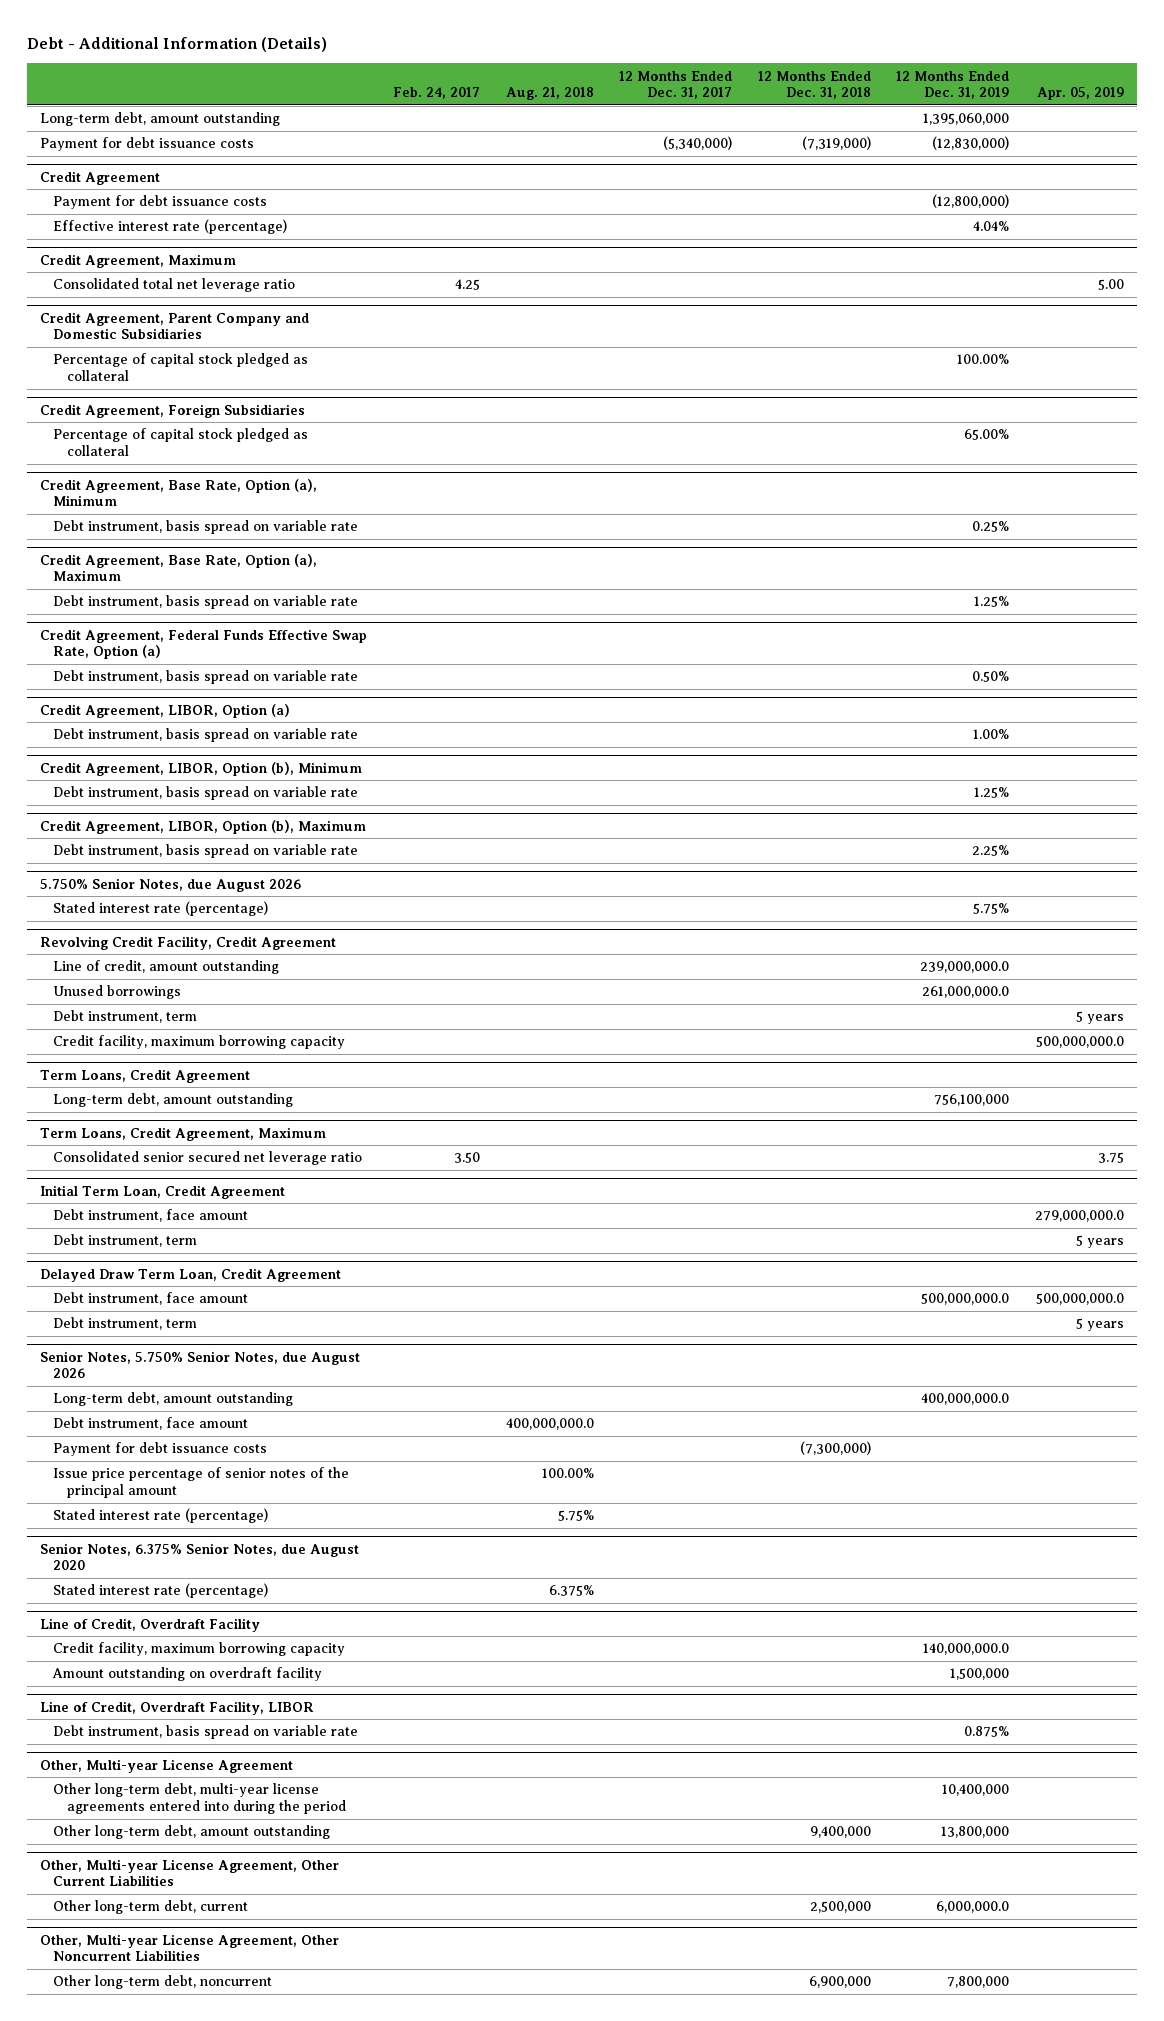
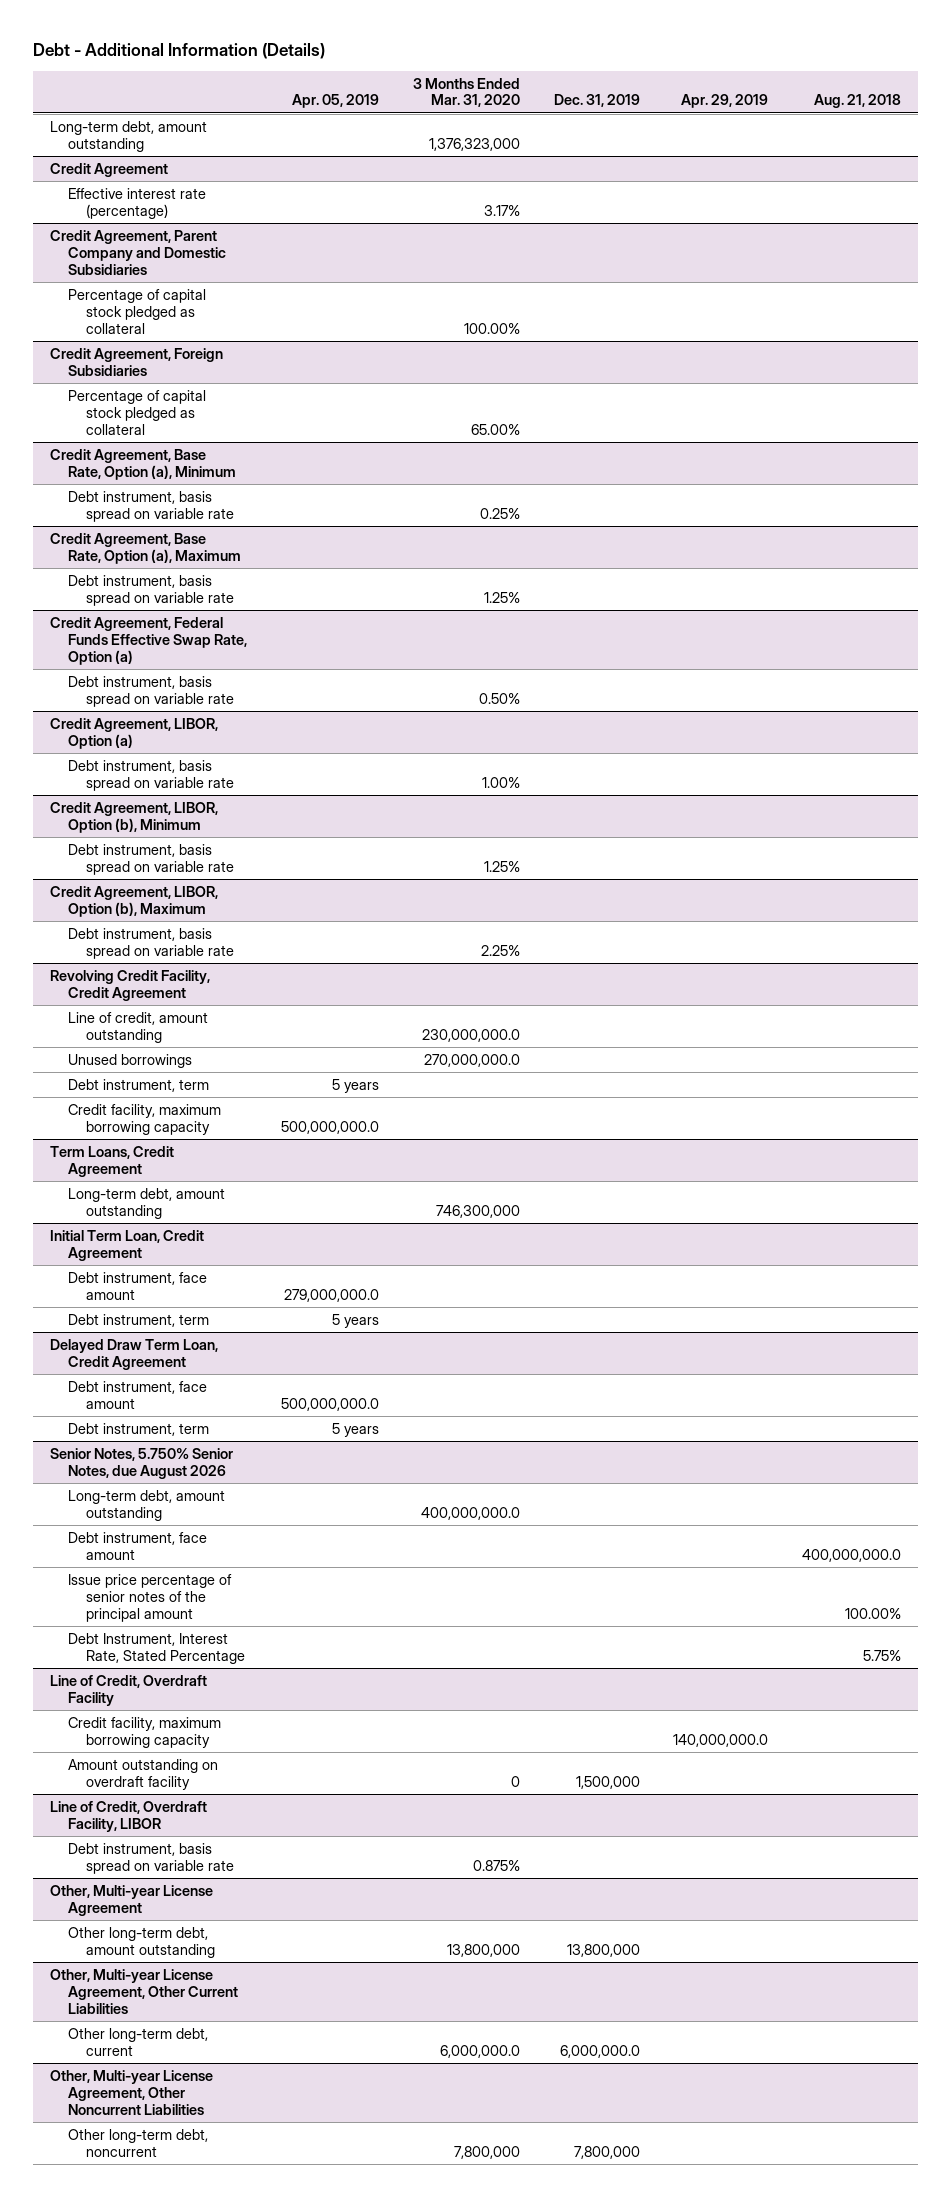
[392,87,480,100] Feb. 24, 2017 -> none
[619,70,733,100] 12 Months Ended Dec. 31, 2017 -> none
[757,70,871,100] 12 Months Ended Dec. 31, 2018 -> none
[896,70,1010,100] 12 Months Ended Dec. 31, 2019 -> none
none -> [412,77,520,108] 3 Months Ended Mar. 31, 2020
none -> [553,94,640,108] Dec. 31, 2019
none -> [681,94,769,109] Apr. 29, 2019
[40,137,255,152] Payment for debt issuance costs -> none
[53,195,268,210] Payment for debt issuance costs -> none
[40,253,237,268] Credit Agreement, Maximum -> none
[53,278,296,293] Consolidated total net leverage ratio -> none
[40,877,302,892] 5.750% Senior Notes, due August 2026 -> none
[53,901,269,917] Stated interest rate (percentage) -> none
[40,1126,327,1141] Term Loans, Credit Agreement, Maximum -> none
[53,1151,363,1166] Consolidated senior secured net leverage ratio -> none
[53,1442,268,1457] Payment for debt issuance costs -> none
[40,1542,360,1571] Senior Notes, 6.375% Senior Notes, due August 2020 -> none
[53,1583,269,1599] Stated interest rate (percentage) -> none
[53,1508,269,1524] Stated interest rate (percentage) -> [68,1632,246,1664] Debt Instrument, Interest Rate, Stated Percentage
[53,1783,346,1814] Other long-term debt, multi-year license agreements entered into during the period -> none

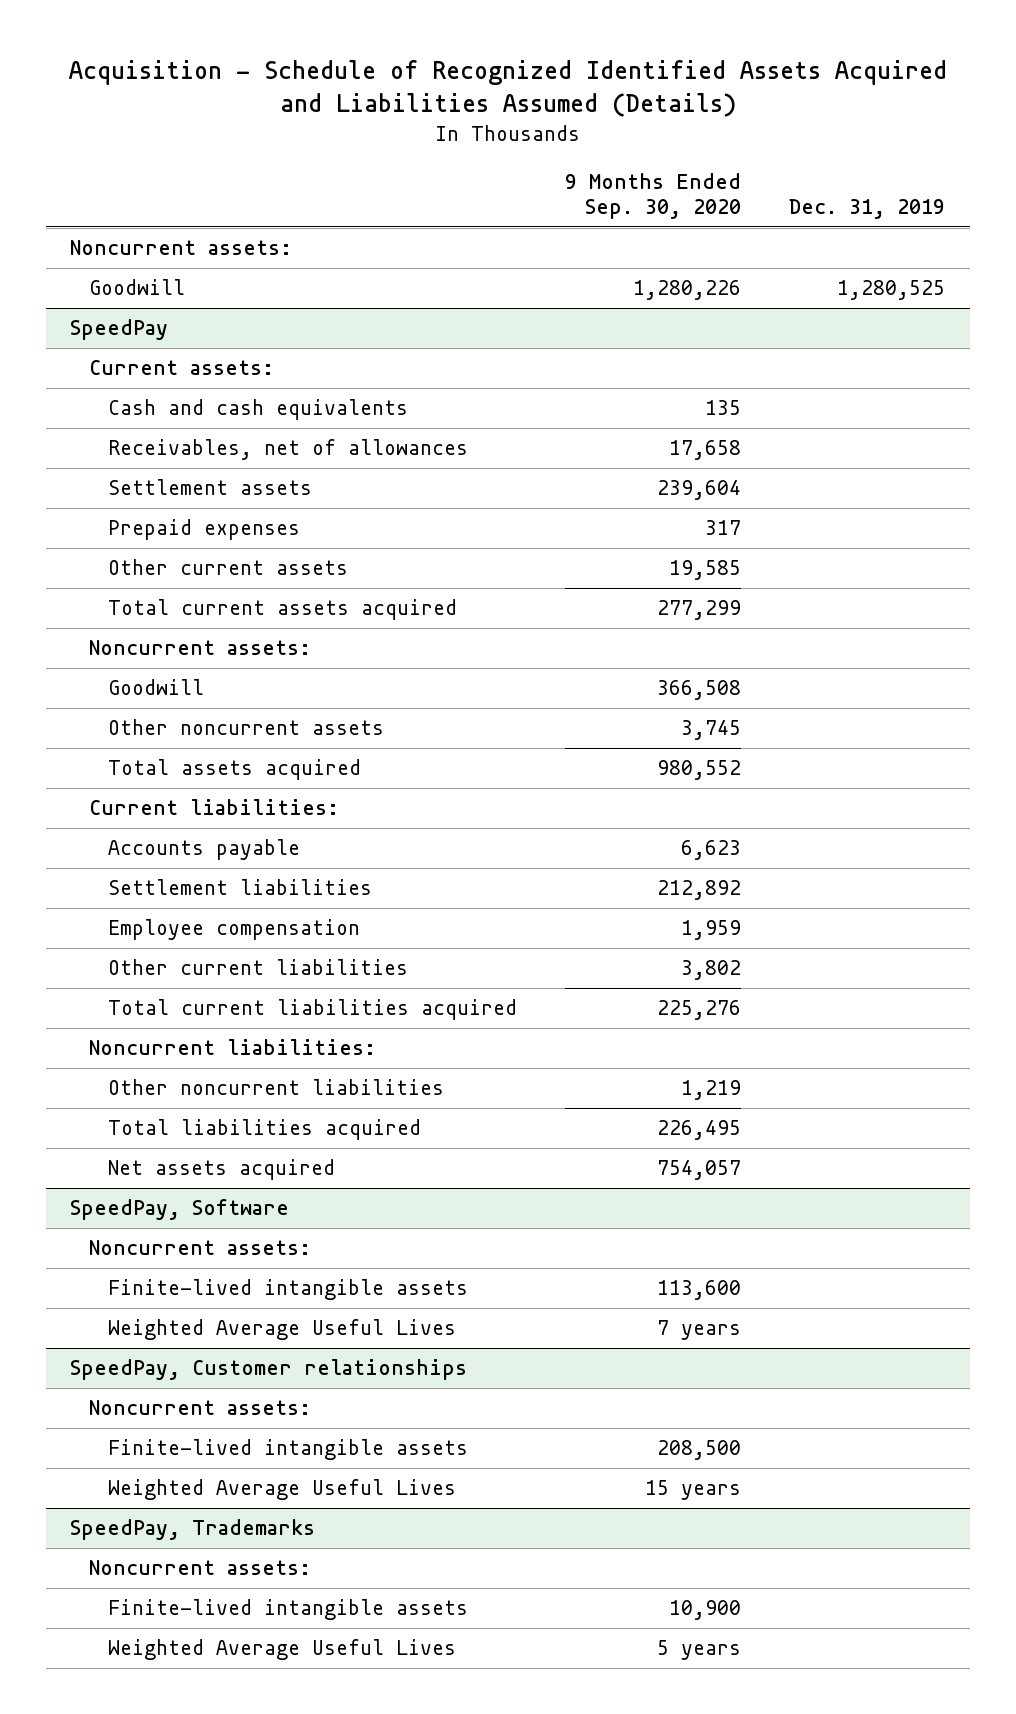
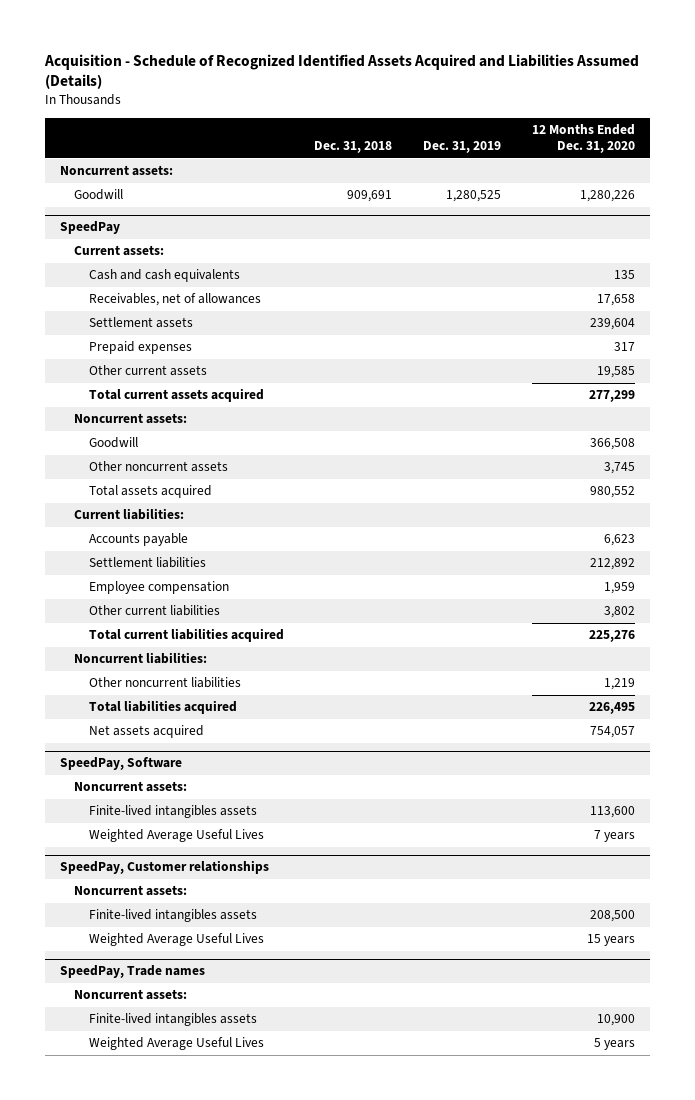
[565,172,742,220] 9 Months Ended Sep. 30, 2020 -> none
none -> [314,141,393,154] Dec. 31, 2018
none -> [531,124,635,154] 12 Months Ended Dec. 31, 2020
[107,1279,468,1301] Finite-lived intangible assets -> [88,805,257,819] Finite-lived intangibles assets
[107,1439,468,1461] Finite-lived intangible assets -> [88,909,257,923] Finite-lived intangibles assets
[70,1519,316,1541] SpeedPay, Trademarks -> none
[89,1560,312,1576] Noncurrent assets: -> none
[107,1599,468,1621] Finite-lived intangible assets -> none
[107,1639,456,1661] Weighted Average Useful Lives -> none
none -> [59,965,205,979] SpeedPay, Trade names
none -> [74,989,188,1001] Noncurrent assets:
none -> [88,1013,257,1027] Finite-lived intangibles assets
none -> [88,1037,264,1051] Weighted Average Useful Lives

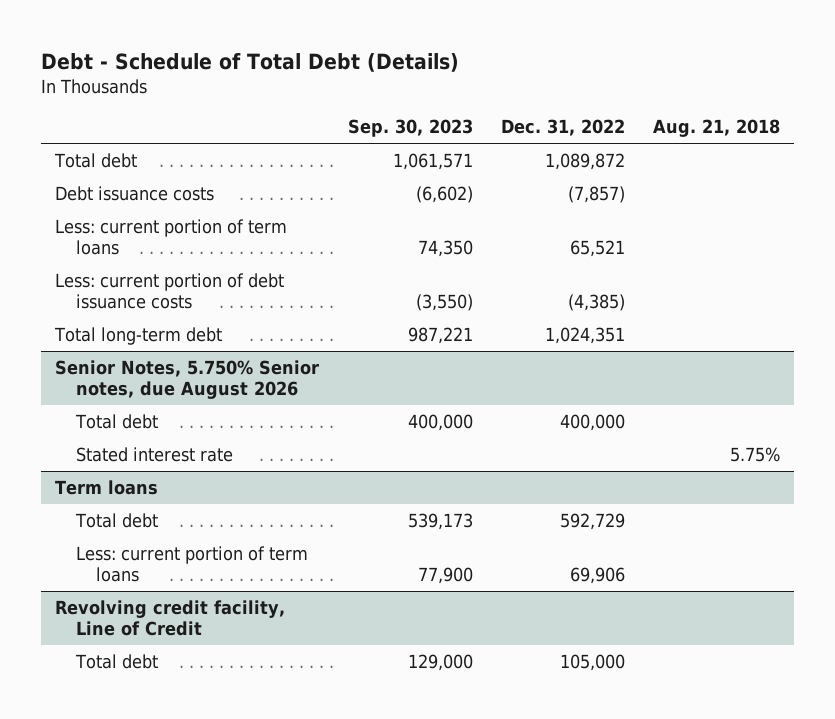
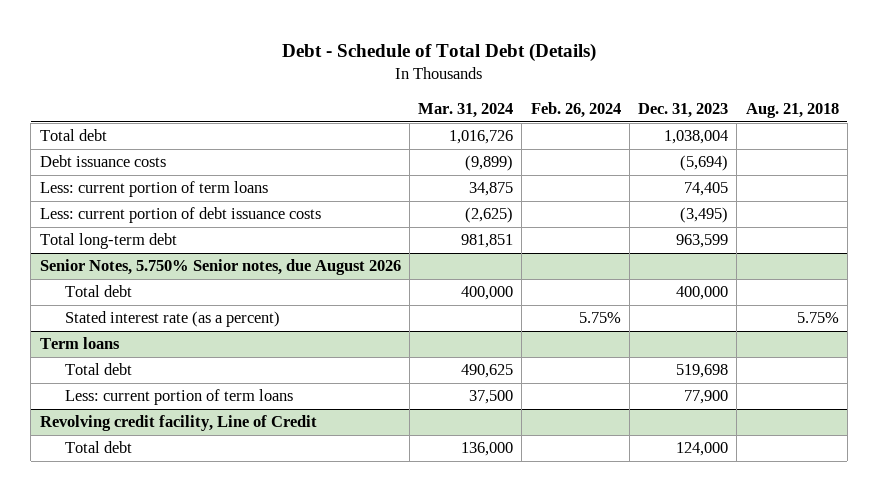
[347,119,473,138] Sep. 30, 2023 -> none
[500,119,625,137] Dec. 31, 2022 -> none
none -> [418,103,514,119] Mar. 31, 2024
none -> [530,102,621,119] Feb. 26, 2024
none -> [638,103,729,119] Dec. 31, 2023
[75,446,233,462] Stated interest rate -> [64,311,280,328] Stated interest rate (as a percent)

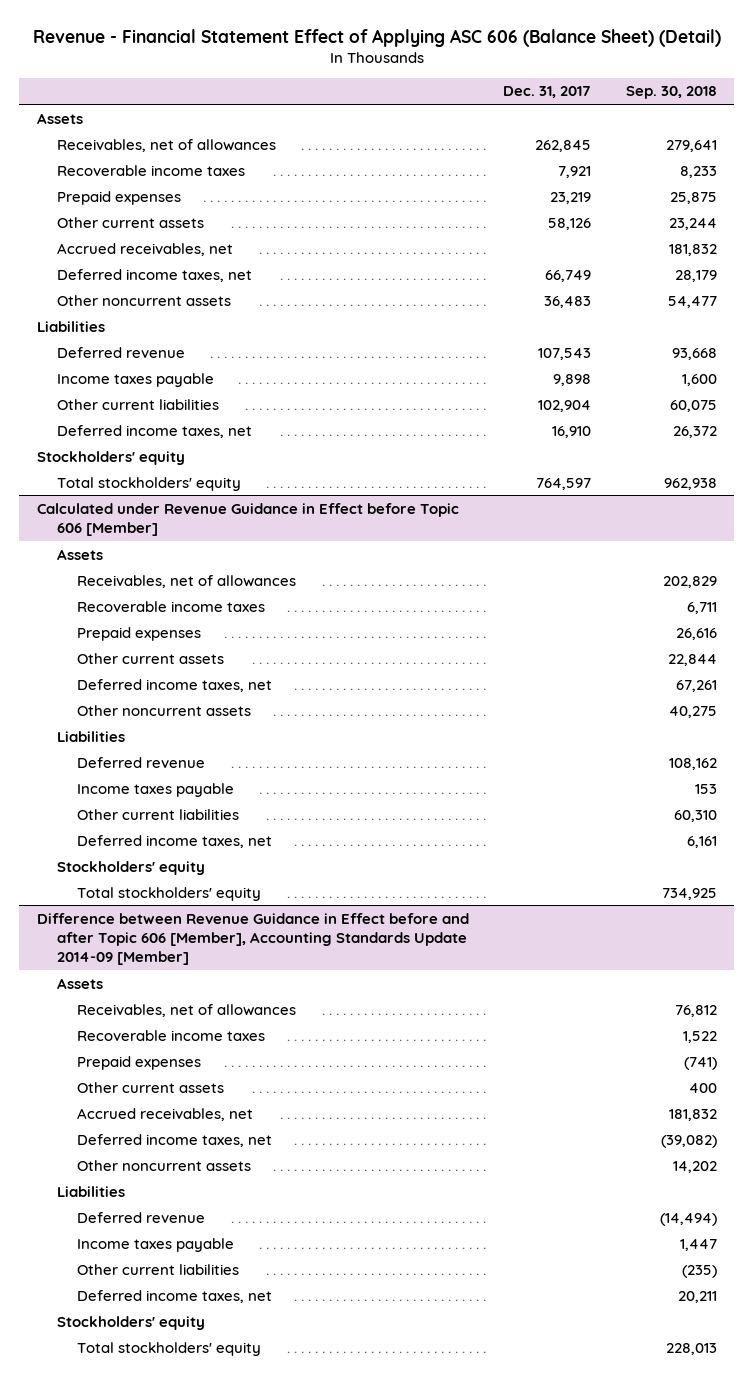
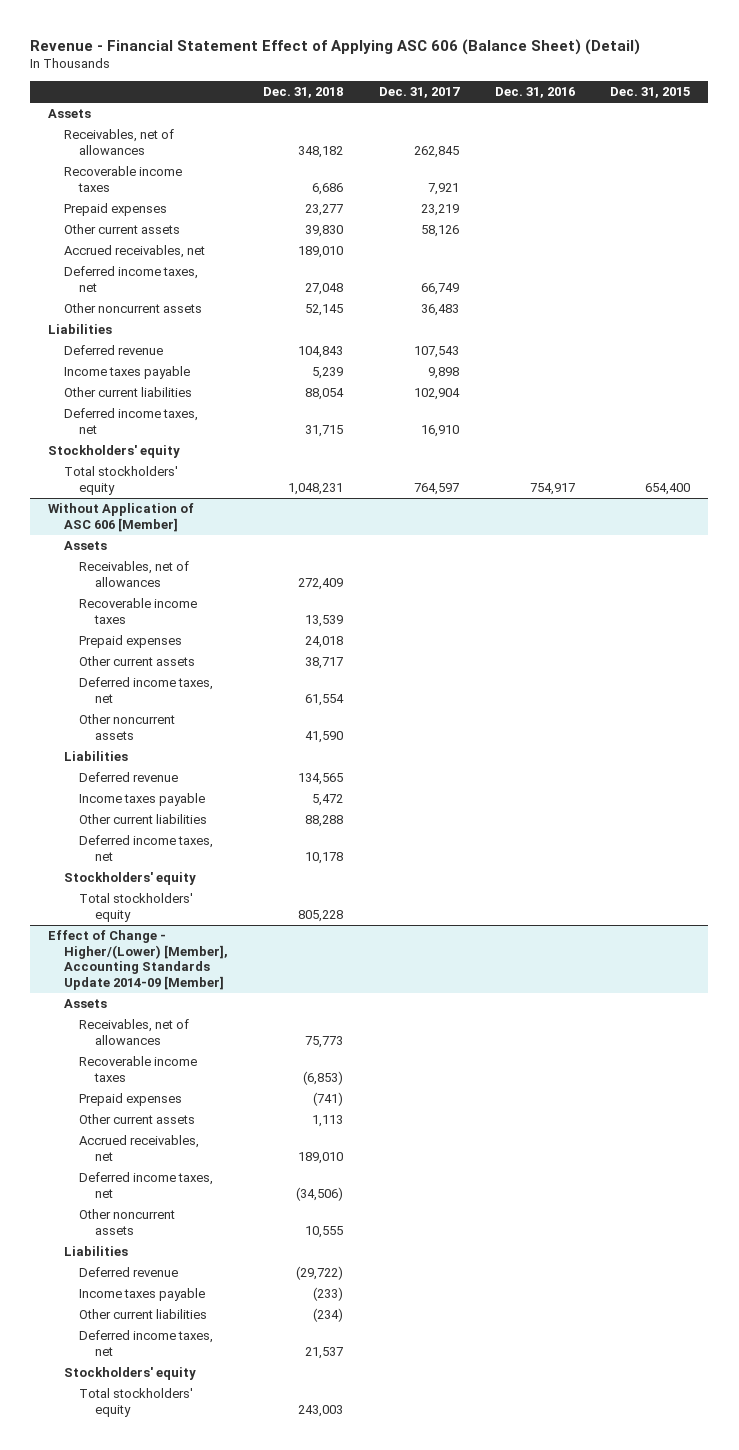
[625,86,717,100] Sep. 30, 2018 -> none
none -> [263,87,344,99] Dec. 31, 2018
none -> [494,87,575,99] Dec. 31, 2016
none -> [610,87,691,99] Dec. 31, 2015
[36,502,459,536] Calculated under Revenue Guidance in Effect before Topic 606 [Member] -> [48,503,195,532] Without Application of ASC 606 [Member]
[36,912,469,966] Difference between Revenue Guidance in Effect before and after Topic 606 [Member], Accounting Standards Update 2014-09 [Member] -> none
[56,977,103,989] Assets -> none
[76,1003,296,1017] Receivables, net of allowances -> none
[76,1029,265,1041] Recoverable income taxes -> none
[76,1055,201,1070] Prepaid expenses -> none
[76,1081,224,1093] Other current assets -> none
[76,1107,253,1121] Accrued receivables, net -> none
[76,1133,272,1147] Deferred income taxes, net -> none
[76,1159,251,1171] Other noncurrent assets -> none
[56,1185,125,1197] Liabilities -> none
[76,1211,205,1223] Deferred revenue -> none
[76,1237,234,1252] Income taxes payable -> none
[76,1263,239,1275] Other current liabilities -> none
[76,1289,272,1303] Deferred income taxes, net -> none
[56,1315,205,1330] Stockholders' equity -> none
[76,1341,261,1356] Total stockholders' equity -> none
none -> [48,930,228,991] Effect of Change - Higher/(Lower) [Member], Accounting Standards Update 2014-09 [Member]
none -> [63,999,107,1009] Assets
none -> [79,1019,190,1045] Receivables, net of allowances
none -> [79,1056,198,1082] Recoverable income taxes
none -> [79,1093,183,1107] Prepaid expenses
none -> [79,1114,196,1125] Other current assets
none -> [79,1135,200,1161] Accrued receivables, net
none -> [79,1172,214,1198] Deferred income taxes, net
none -> [79,1209,176,1235] Other noncurrent assets
none -> [63,1246,128,1257] Liabilities
none -> [79,1267,179,1278] Deferred revenue
none -> [79,1288,206,1302] Income taxes payable
none -> [79,1309,208,1320] Other current liabilities
none -> [79,1330,214,1356] Deferred income taxes, net
none -> [63,1367,196,1381] Stockholders' equity
none -> [79,1388,194,1417] Total stockholders' equity

